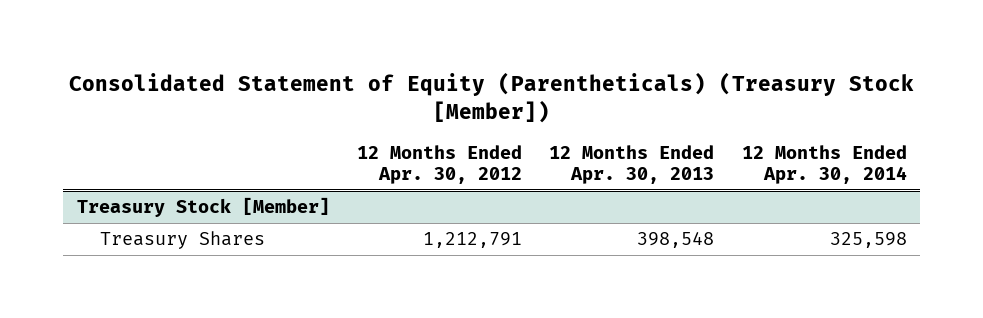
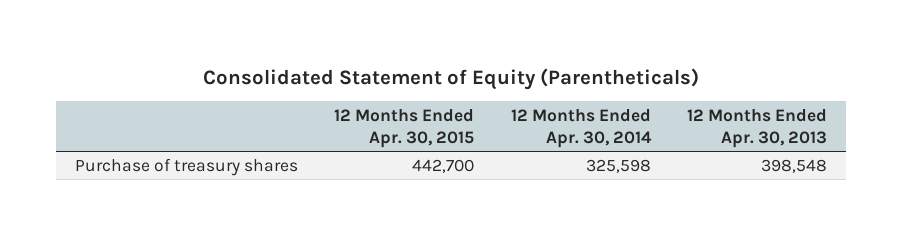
[68,71,914,123] Consolidated Statement of Equity (Parentheticals) (Treasury Stock [Member]) -> [203,67,700,90] Consolidated Statement of Equity (Parentheticals)
[356,145,522,185] 12 Months Ended Apr. 30, 2012 -> none
none -> [334,108,475,149] 12 Months Ended Apr. 30, 2015
[76,197,330,218] Treasury Stock [Member] -> none
[99,231,265,250] Treasury Shares -> [74,158,298,177] Purchase of treasury shares

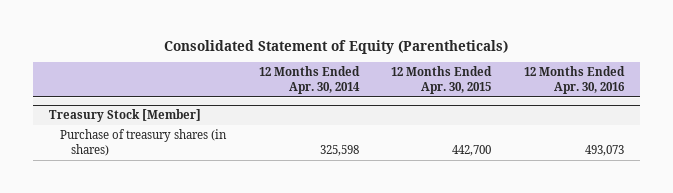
[687,108,828,149] 12 Months Ended Apr. 30, 2013 -> none
none -> [523,66,625,94] 12 Months Ended Apr. 30, 2016
none -> [48,109,201,123] Treasury Stock [Member]
[74,158,298,177] Purchase of treasury shares -> [60,129,228,156] Purchase of treasury shares (in shares)

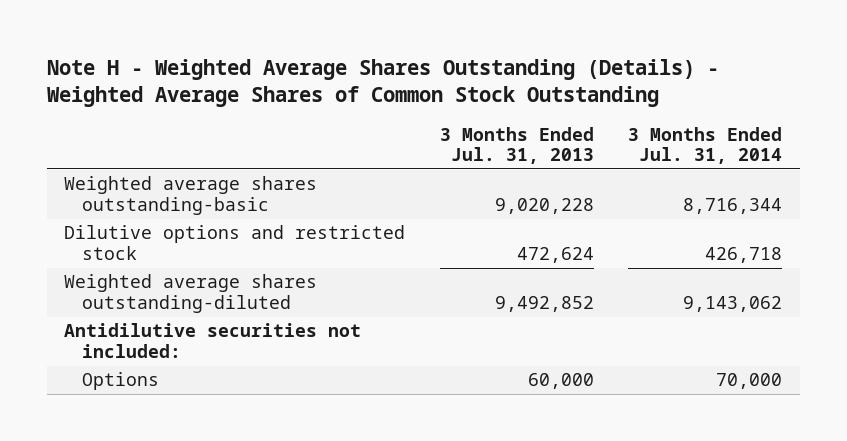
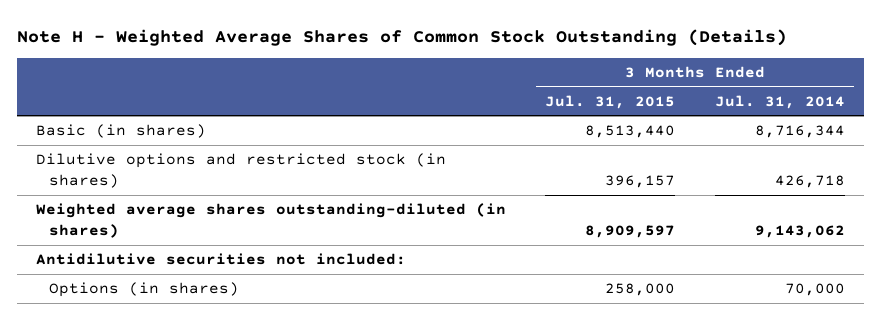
[46,58,719,108] Note H - Weighted Average Shares Outstanding (Details) - Weighted Average Shares of Common Stock Outstanding -> [16,28,787,46] Note H - Weighted Average Shares of Common Stock Outstanding (Details)
[439,126,594,165] 3 Months Ended Jul. 31, 2013 -> none
none -> [545,94,676,109] Jul. 31, 2015
[64,176,318,216] Weighted average shares outstanding-basic -> [36,124,207,139] Basic (in shares)
[64,225,406,261] Dilutive options and restricted stock -> [36,153,447,189] Dilutive options and restricted stock (in shares)
[64,274,318,314] Weighted average shares outstanding-diluted -> [36,203,507,239] Weighted average shares outstanding-diluted (in shares)
[81,372,159,391] Options -> [48,282,239,298] Options (in shares)

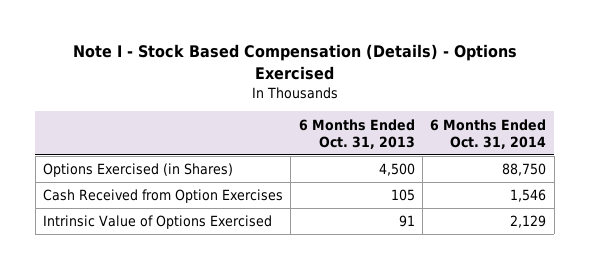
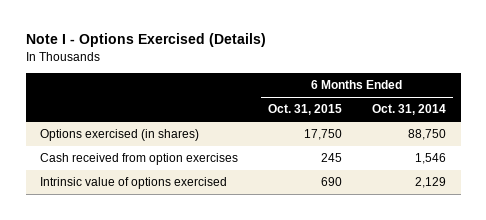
[72,43,517,80] Note I - Stock Based Compensation (Details) - Options Exercised -> [25,33,266,48] Note I - Options Exercised (Details)
[298,118,415,149] 6 Months Ended Oct. 31, 2013 -> none
none -> [268,104,343,116] Oct. 31, 2015
[43,163,234,178] Options Exercised (in Shares) -> [40,129,200,142] Options exercised (in shares)
[43,189,284,204] Cash Received from Option Exercises -> [40,153,239,166] Cash received from option exercises
[43,215,273,230] Intrinsic Value of Options Exercised -> [40,177,228,190] Intrinsic value of options exercised

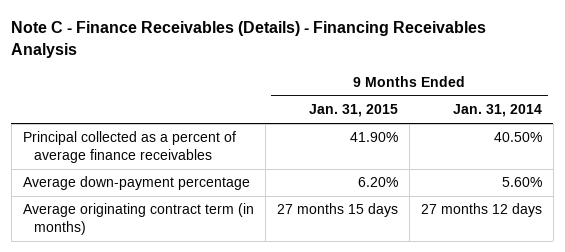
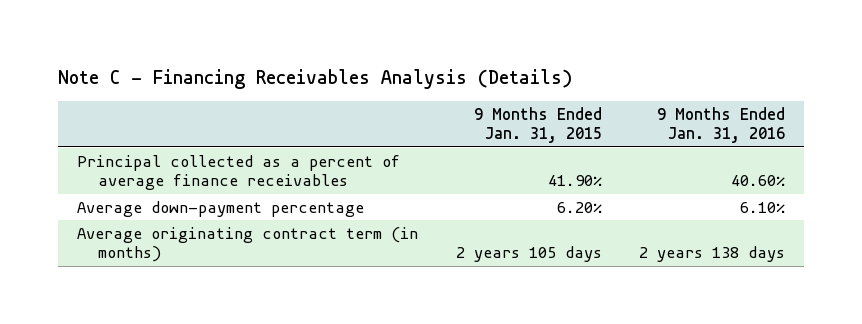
[11,21,487,58] Note C - Finance Receivables (Details) - Financing Receivables Analysis -> [58,69,573,90] Note C - Financing Receivables Analysis (Details)
[452,104,542,118] Jan. 31, 2014 -> none
none -> [657,106,786,144] 9 Months Ended Jan. 31, 2016
[276,203,398,218] 27 months 15 days -> [455,246,602,263] 2 years 105 days

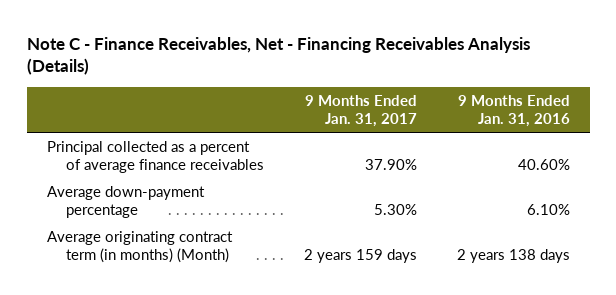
[58,69,573,90] Note C - Financing Receivables Analysis (Details) -> [26,36,530,76] Note C - Finance Receivables, Net - Financing Receivables Analysis (Details)
[473,106,602,144] 9 Months Ended Jan. 31, 2015 -> none
none -> [304,94,417,128] 9 Months Ended Jan. 31, 2017
[76,226,418,263] Average originating contract term (in months) -> [46,230,233,263] Average originating contract term (in months) (Month)

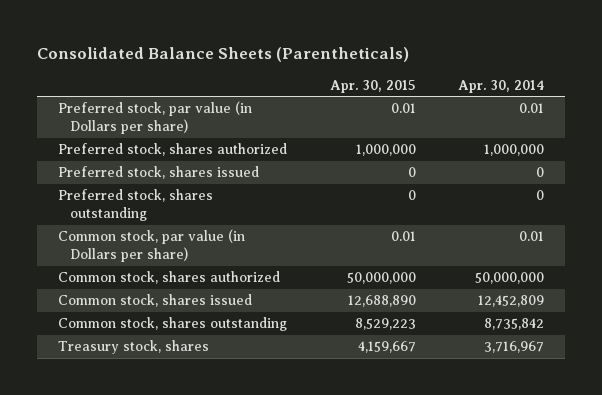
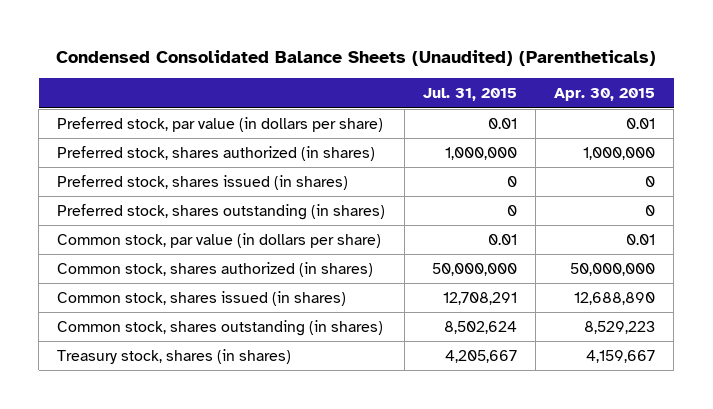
[37,47,410,63] Consolidated Balance Sheets (Parentheticals) -> [56,49,657,66] Condensed Consolidated Balance Sheets (Unaudited) (Parentheticals)
[458,79,545,93] Apr. 30, 2014 -> none
none -> [422,88,517,102] Jul. 31, 2015
[58,101,253,135] Preferred stock, par value (in Dollars per share) -> [57,117,384,133] Preferred stock, par value (in dollars per share)
[58,143,288,157] Preferred stock, shares authorized -> [57,146,376,162] Preferred stock, shares authorized (in shares)
[58,166,260,180] Preferred stock, shares issued -> [57,175,349,191] Preferred stock, shares issued (in shares)
[58,189,214,222] Preferred stock, shares outstanding -> [57,204,386,221] Preferred stock, shares outstanding (in shares)
[58,229,246,263] Common stock, par value (in Dollars per share) -> [57,233,382,249] Common stock, par value (in dollars per share)
[58,271,281,285] Common stock, shares authorized -> [57,262,374,278] Common stock, shares authorized (in shares)
[58,294,253,308] Common stock, shares issued -> [57,291,347,307] Common stock, shares issued (in shares)
[58,317,288,332] Common stock, shares outstanding -> [57,320,384,337] Common stock, shares outstanding (in shares)
[58,340,210,355] Treasury stock, shares -> [57,349,292,365] Treasury stock, shares (in shares)

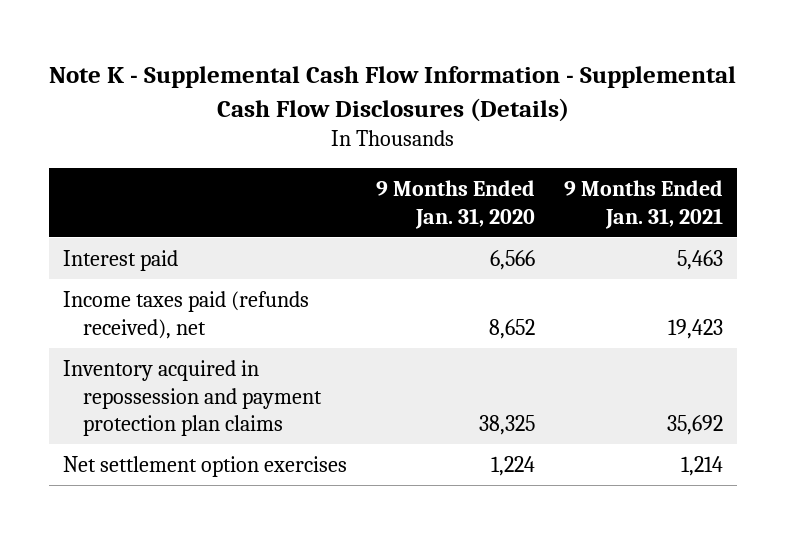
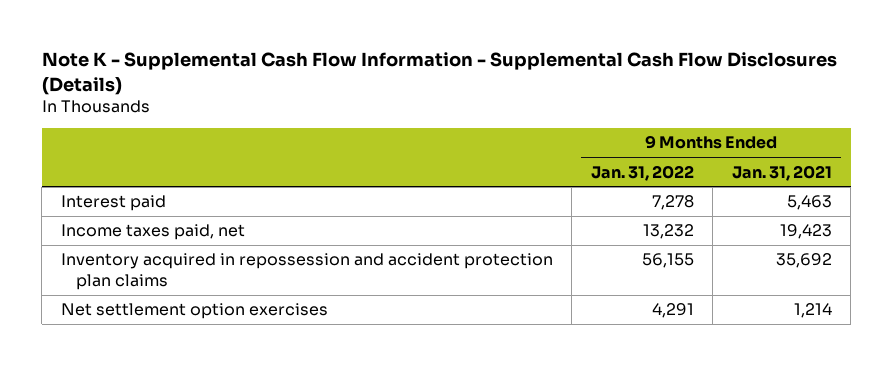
[375,180,535,229] 9 Months Ended Jan. 31, 2020 -> none
none -> [590,164,694,181] Jan. 31, 2022
[63,290,310,339] Income taxes paid (refunds received), net -> [60,224,245,241] Income taxes paid, net
[63,359,323,437] Inventory acquired in repossession and payment protection plan claims -> [60,253,553,290] Inventory acquired in repossession and accident protection plan claims

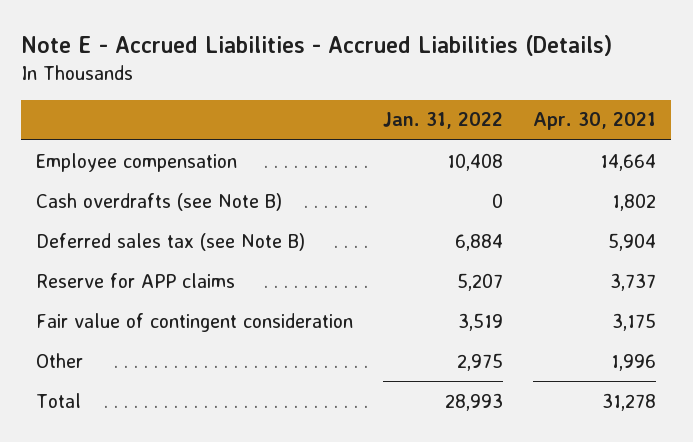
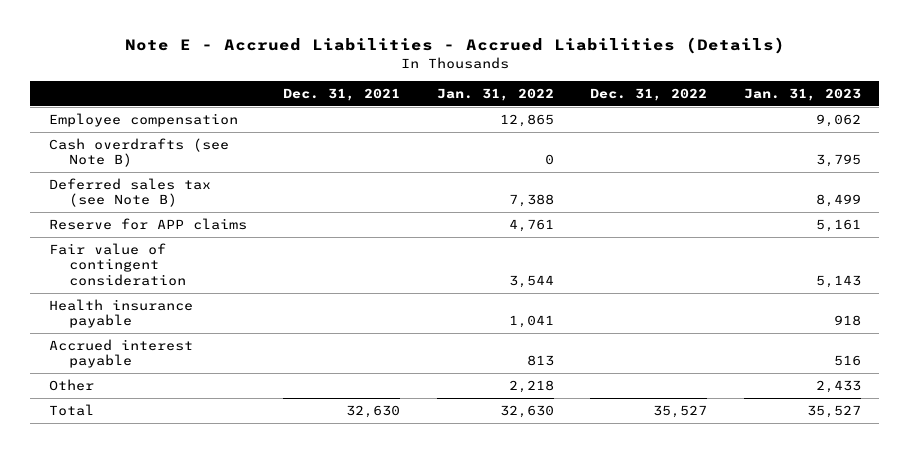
[533,112,657,131] Apr. 30, 2021 -> none
none -> [283,87,401,101] Dec. 31, 2021
none -> [590,87,708,101] Dec. 31, 2022
none -> [743,87,861,101] Jan. 31, 2023
[447,152,504,171] 10,408 -> [499,113,554,127] 12,865
[455,233,504,251] 6,884 -> [508,194,554,208] 7,388
[457,272,504,291] 5,207 -> [508,218,554,232] 4,761
[458,312,504,331] 3,519 -> [508,274,554,288] 3,544
none -> [48,298,193,329] Health insurance payable
none -> [48,338,193,369] Accrued interest payable
[457,352,504,371] 2,975 -> [508,379,554,393] 2,218
[445,392,504,411] 28,993 -> [499,404,554,418] 32,630

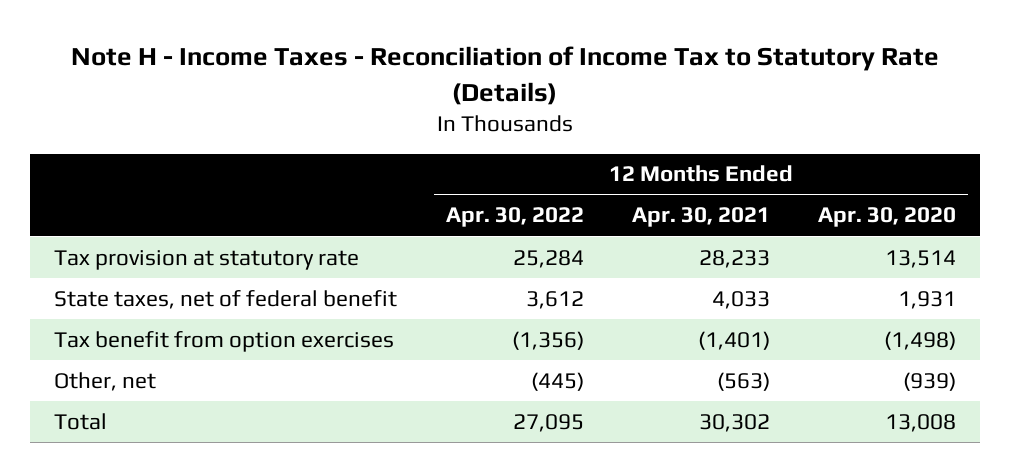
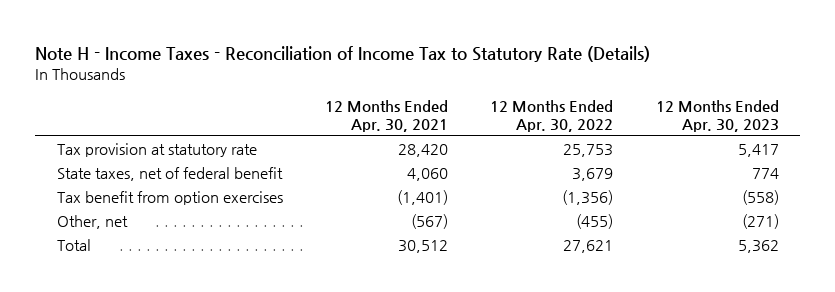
[817,207,956,228] Apr. 30, 2020 -> none
none -> [655,100,779,132] 12 Months Ended Apr. 30, 2023
[512,249,584,268] 25,284 -> [563,144,614,158] 25,753
[698,249,770,268] 28,233 -> [397,144,448,158] 28,420
[525,290,584,309] 3,612 -> [572,168,614,182] 3,679
[711,290,770,309] 4,033 -> [406,168,448,182] 4,060
[530,371,584,391] (445) -> [576,214,614,230] (455)
[716,371,770,391] (563) -> [410,214,448,230] (567)
[512,413,584,432] 27,095 -> [563,240,614,254] 27,621
[698,413,770,432] 30,302 -> [397,240,448,254] 30,512

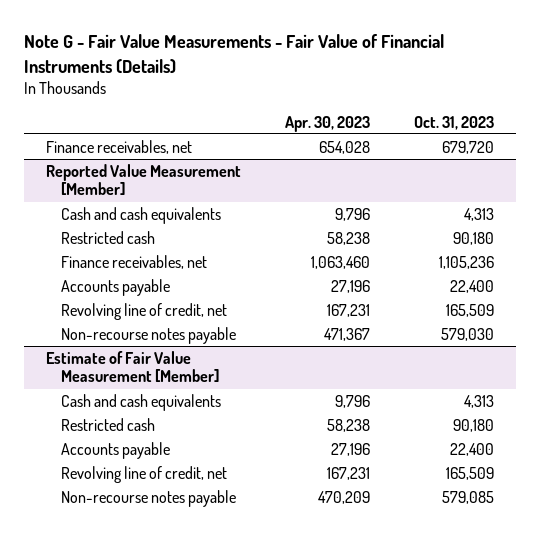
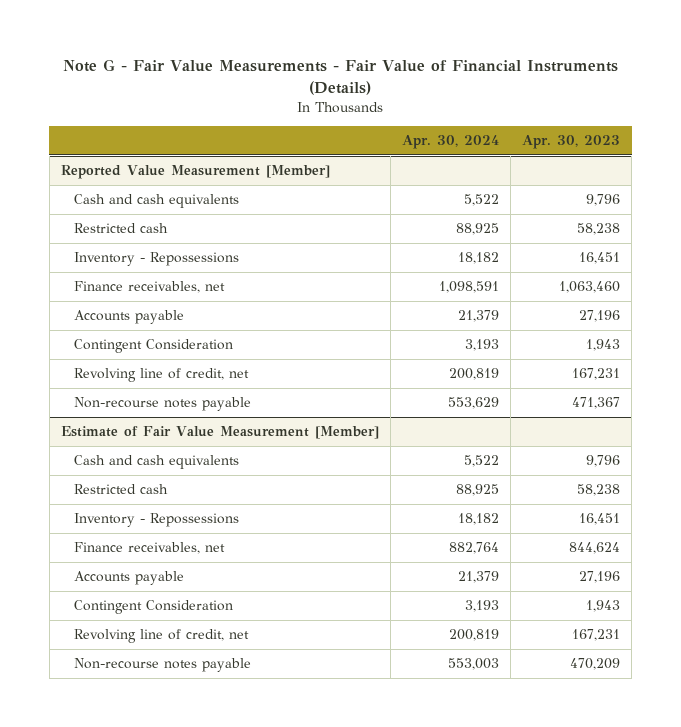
[414,115,495,130] Oct. 31, 2023 -> none
none -> [401,135,499,150] Apr. 30, 2024
[45,139,192,154] Finance receivables, net -> none
none -> [74,252,240,267] Inventory - Repossessions
none -> [74,339,234,354] Contingent Consideration
none -> [74,513,240,528] Inventory - Repossessions
none -> [74,542,226,555] Finance receivables, net
none -> [74,600,234,615] Contingent Consideration

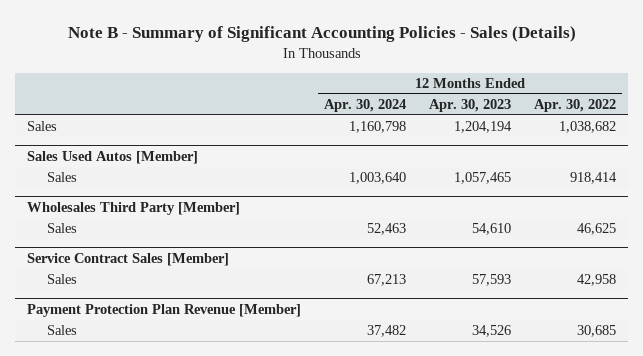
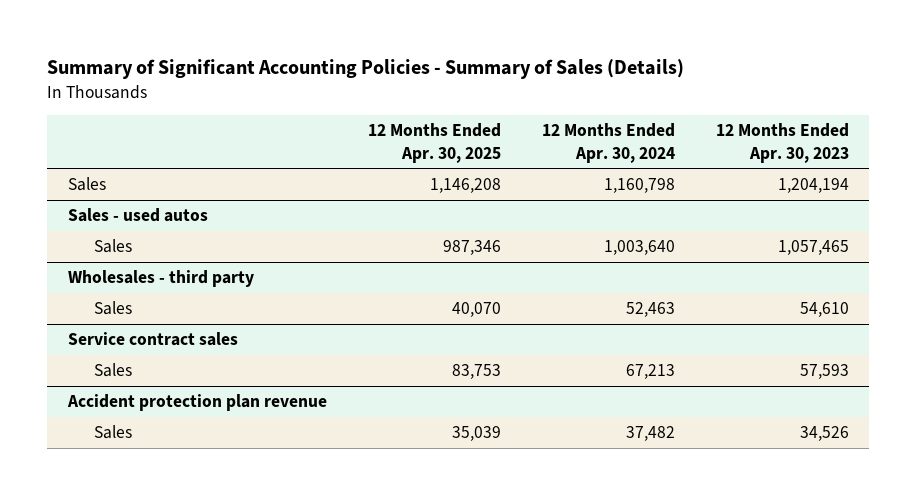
[67,26,576,43] Note B - Summary of Significant Accounting Policies - Sales (Details) -> [47,59,685,80] Summary of Significant Accounting Policies - Summary of Sales (Details)
[534,99,617,113] Apr. 30, 2022 -> none
none -> [367,123,501,163] 12 Months Ended Apr. 30, 2025
[27,150,199,164] Sales Used Autos [Member] -> [67,208,208,223] Sales - used autos
[27,201,241,215] Wholesales Third Party [Member] -> [67,270,254,288] Wholesales - third party
[27,252,230,266] Service Contract Sales [Member] -> [67,332,238,347] Service contract sales
[27,303,302,317] Payment Protection Plan Revenue [Member] -> [66,394,327,412] Accident protection plan revenue

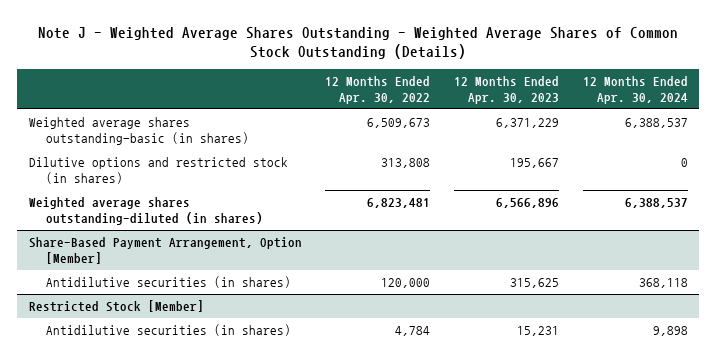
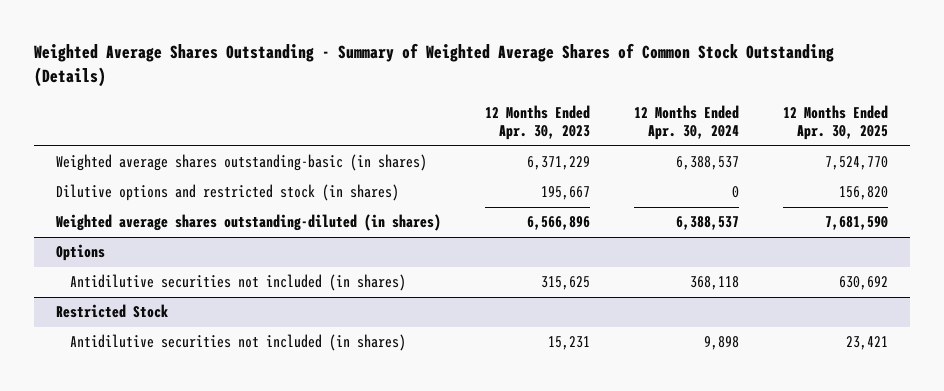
[38,26,679,60] Note J - Weighted Average Shares Outstanding - Weighted Average Shares of Common Stock Outstanding (Details) -> [34,43,835,88] Weighted Average Shares Outstanding - Summary of Weighted Average Shares of Common Stock Outstanding (Details)
[325,76,431,104] 12 Months Ended Apr. 30, 2022 -> none
none -> [783,104,889,141] 12 Months Ended Apr. 30, 2025
[28,237,302,264] Share-Based Payment Arrangement, Option [Member] -> [56,244,106,262] Options
[45,276,291,289] Antidilutive securities (in shares) -> [69,274,406,292] Antidilutive securities not included (in shares)
[28,300,204,313] Restricted Stock [Member] -> [56,304,169,319] Restricted Stock
[45,324,291,337] Antidilutive securities (in shares) -> [69,334,406,352] Antidilutive securities not included (in shares)

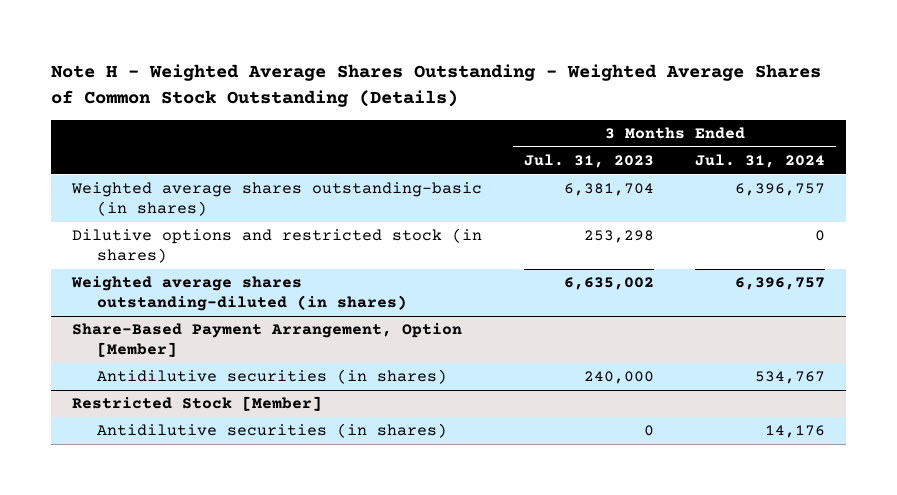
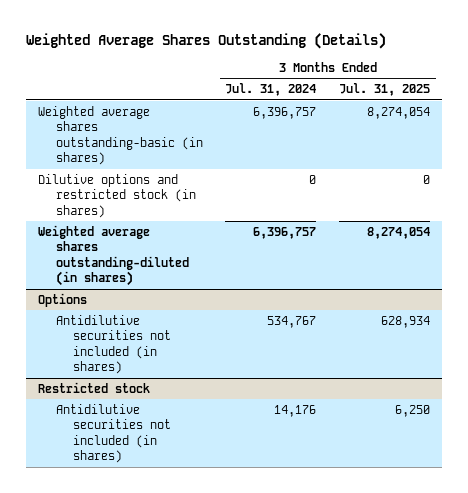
[51,64,822,108] Note H - Weighted Average Shares Outstanding - Weighted Average Shares of Common Stock Outstanding (Details) -> [26,33,387,50] Weighted Average Shares Outstanding (Details)
[523,154,654,169] Jul. 31, 2023 -> none
none -> [339,83,431,97] Jul. 31, 2025
[72,323,463,358] Share-Based Payment Arrangement, Option [Member] -> [37,292,87,307] Options
[96,369,447,385] Antidilutive securities (in shares) -> [55,314,172,375] Antidilutive securities not included (in shares)
[72,396,323,412] Restricted Stock [Member] -> [37,381,150,393] Restricted stock
[96,423,447,439] Antidilutive securities (in shares) -> [55,403,172,464] Antidilutive securities not included (in shares)

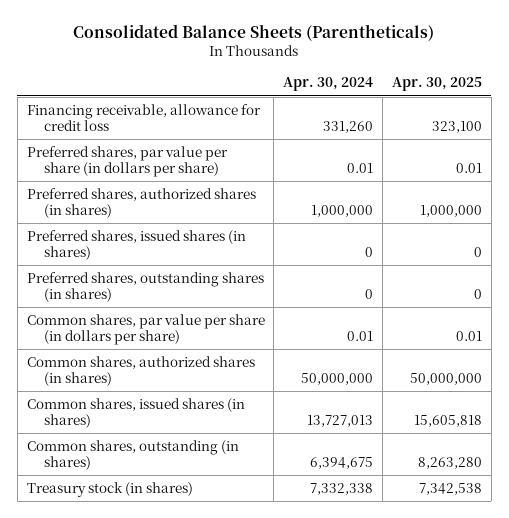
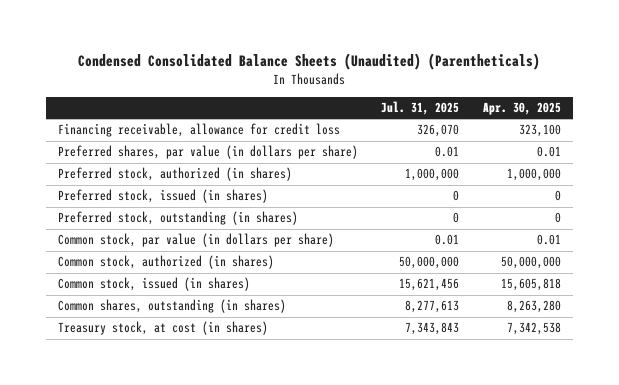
[73,24,435,42] Consolidated Balance Sheets (Parentheticals) -> [78,52,541,70] Condensed Consolidated Balance Sheets (Unaudited) (Parentheticals)
[283,77,374,92] Apr. 30, 2024 -> none
none -> [381,101,460,116] Jul. 31, 2025
[26,145,228,178] Preferred shares, par value per share (in dollars per share) -> [57,145,358,160] Preferred shares, par value (in dollars per share)
[26,187,256,219] Preferred shares, authorized shares (in shares) -> [57,167,292,182] Preferred stock, authorized (in shares)
[26,229,246,261] Preferred shares, issued shares (in shares) -> [57,189,268,204] Preferred stock, issued (in shares)
[26,271,264,303] Preferred shares, outstanding shares (in shares) -> [57,211,298,226] Preferred stock, outstanding (in shares)
[26,313,265,346] Common shares, par value per share (in dollars per share) -> [57,233,334,248] Common stock, par value (in dollars per share)
[26,355,255,387] Common shares, authorized shares (in shares) -> [57,255,274,270] Common stock, authorized (in shares)
[26,397,245,429] Common shares, issued shares (in shares) -> [57,277,250,292] Common stock, issued (in shares)
[26,481,193,497] Treasury stock (in shares) -> [57,321,268,336] Treasury stock, at cost (in shares)

